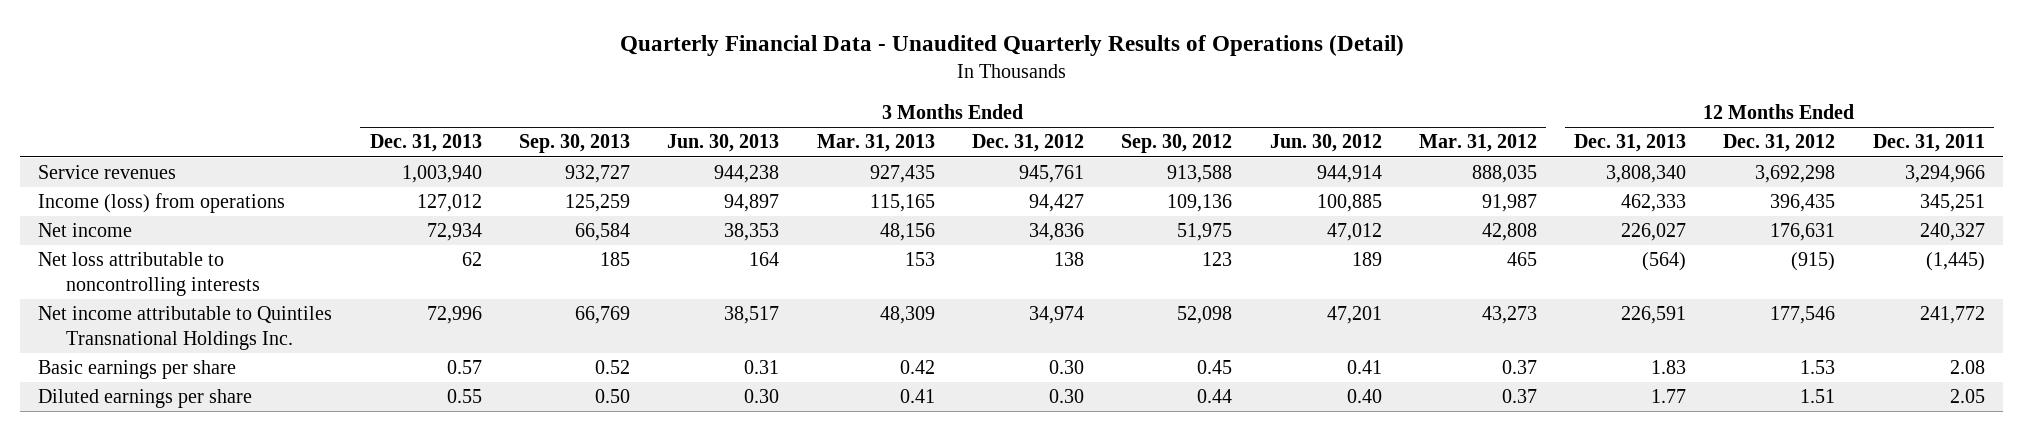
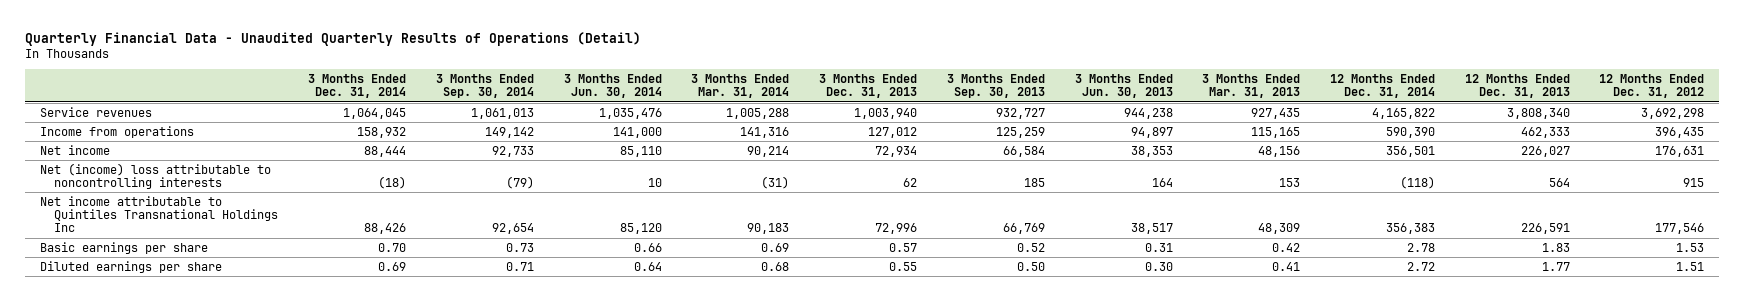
[971,134,1084,153] Dec. 31, 2012 -> none
[1121,134,1233,154] Sep. 30, 2012 -> none
[1269,134,1382,153] Jun. 30, 2012 -> none
[1418,134,1537,153] Mar. 31, 2012 -> none
[1872,134,1985,153] Dec. 31, 2011 -> none
none -> [308,74,407,99] 3 Months Ended Dec. 31, 2014
none -> [435,74,534,99] 3 Months Ended Sep. 30, 2014
none -> [563,74,662,99] 3 Months Ended Jun. 30, 2014
none -> [691,74,790,99] 3 Months Ended Mar. 31, 2014
none -> [1329,74,1435,99] 12 Months Ended Dec. 31, 2014
[38,193,286,214] Income (loss) from operations -> [40,125,195,138] Income from operations
[38,252,261,296] Net loss attributable to noncontrolling interests -> [40,162,272,189] Net (income) loss attributable to noncontrolling interests
[1642,252,1687,272] (564) -> [1548,177,1570,187] 564
[1791,252,1836,272] (915) -> [1683,177,1705,187] 915
[38,306,333,350] Net income attributable to Quintiles Transnational Holdings Inc. -> [40,195,279,233] Net income attributable to Quintiles Transnational Holdings Inc

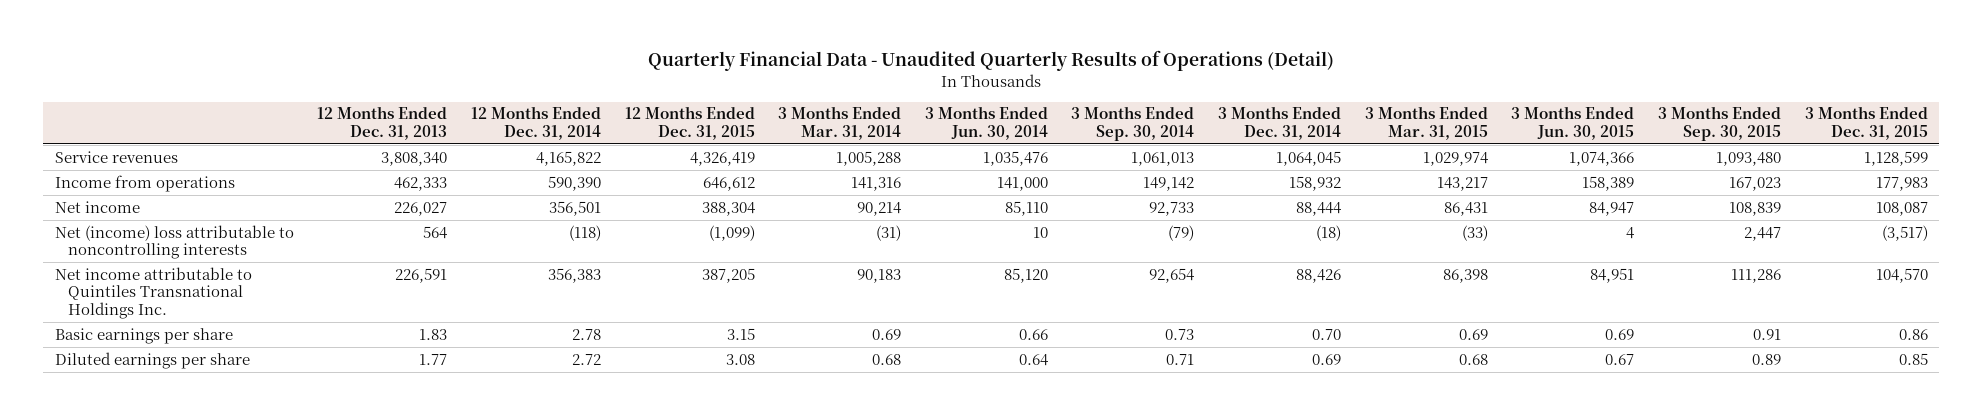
[819,74,918,99] 3 Months Ended Dec. 31, 2013 -> none
[946,74,1045,99] 3 Months Ended Sep. 30, 2013 -> none
[1074,74,1173,99] 3 Months Ended Jun. 30, 2013 -> none
[1202,74,1301,99] 3 Months Ended Mar. 31, 2013 -> none
[1599,74,1705,99] 12 Months Ended Dec. 31, 2012 -> none
none -> [624,106,755,140] 12 Months Ended Dec. 31, 2015
none -> [1364,106,1488,140] 3 Months Ended Mar. 31, 2015
none -> [1511,106,1635,140] 3 Months Ended Jun. 30, 2015
none -> [1657,106,1781,141] 3 Months Ended Sep. 30, 2015
none -> [1804,106,1928,140] 3 Months Ended Dec. 31, 2015
[40,195,279,233] Net income attributable to Quintiles Transnational Holdings Inc -> [54,266,252,319] Net income attributable to Quintiles Transnational Holdings Inc.

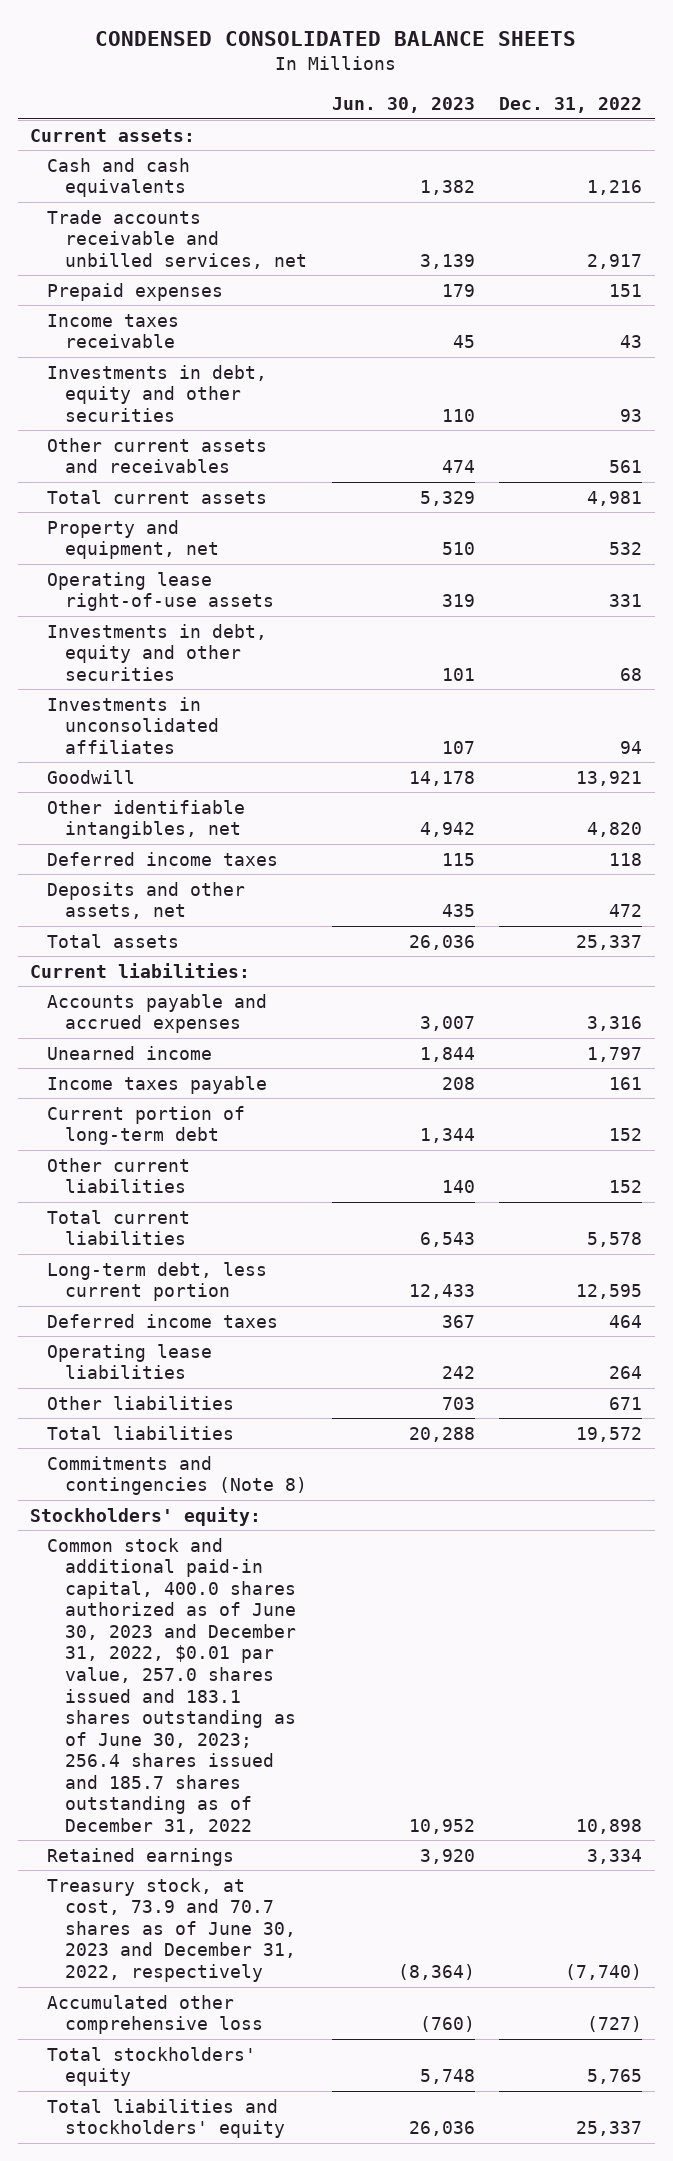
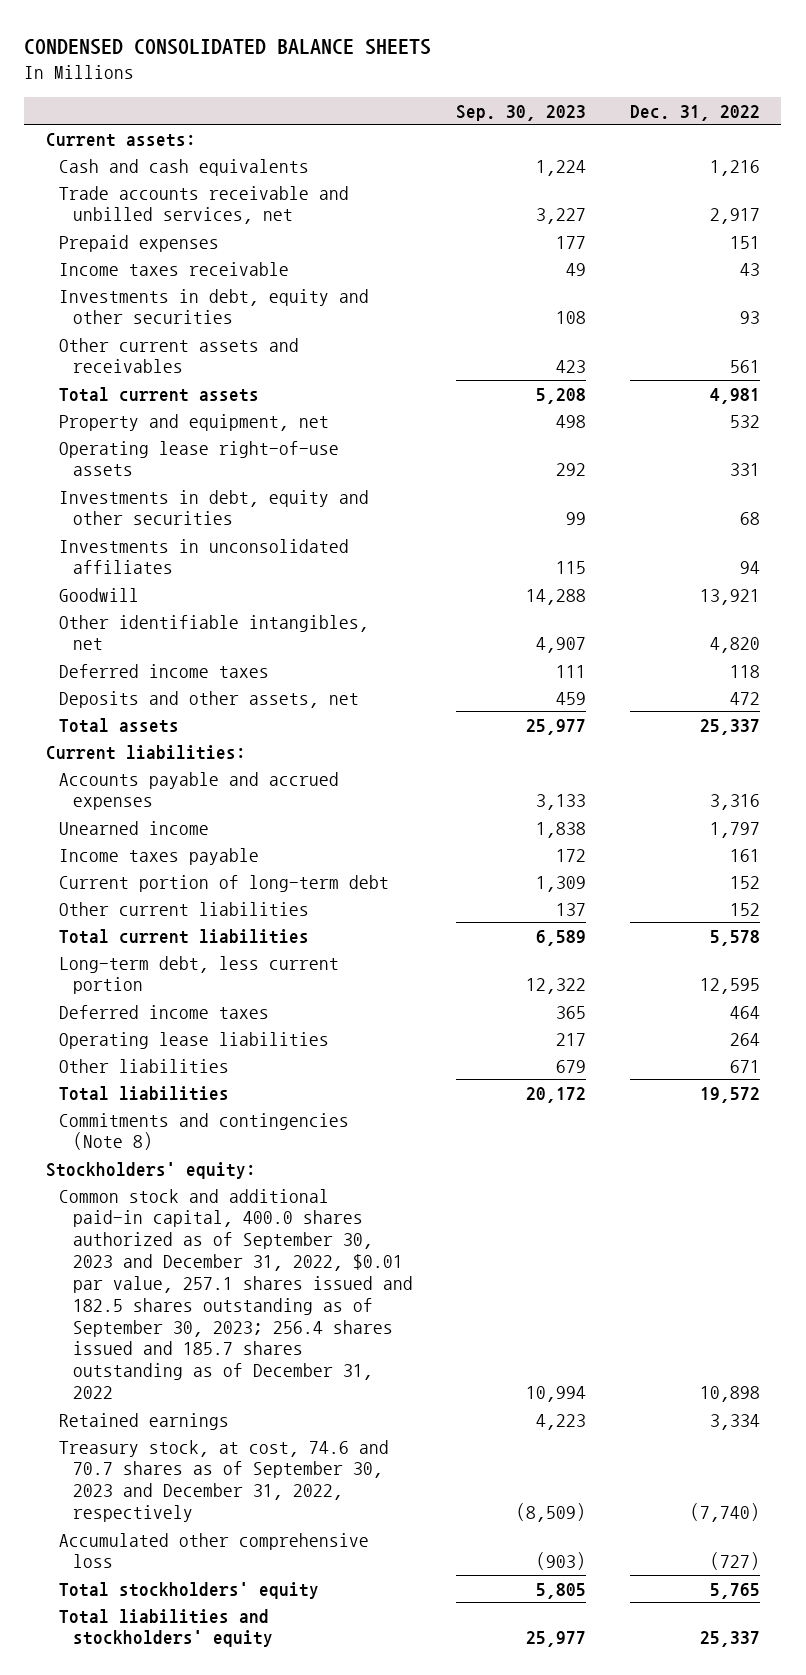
[331,97,475,114] Jun. 30, 2023 -> none
none -> [456,104,587,121] Sep. 30, 2023
[47,1537,296,1834] Common stock and additional paid-in capital, 400.0 shares authorized as of June 30, 2023 and December 31, 2022, $0.01 par value, 257.0 shares issued and 183.1 shares outstanding as of June 30, 2023; 256.4 shares issued and 185.7 shares outstanding as of December 31, 2022 -> [59,1188,413,1400] Common stock and additional paid-in capital, 400.0 shares authorized as of September 30, 2023 and December 31, 2022, $0.01 par value, 257.1 shares issued and 182.5 shares outstanding as of September 30, 2023; 256.4 shares issued and 185.7 shares outstanding as of December 31, 2022
[47,1877,296,1982] Treasury stock, at cost, 73.9 and 70.7 shares as of June 30, 2023 and December 31, 2022, respectively -> [59,1439,390,1523] Treasury stock, at cost, 74.6 and 70.7 shares as of September 30, 2023 and December 31, 2022, respectively

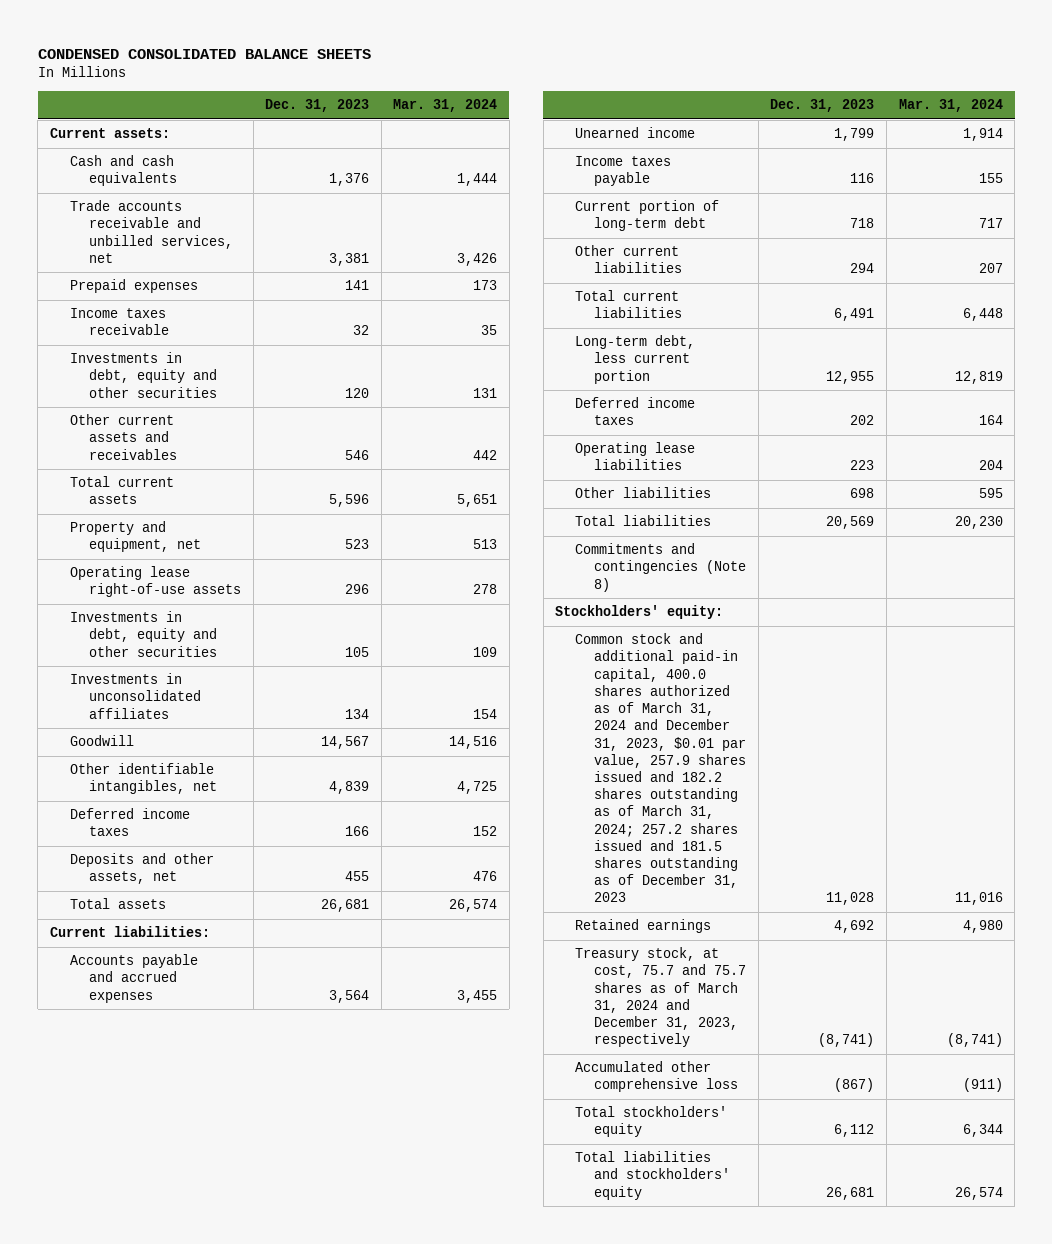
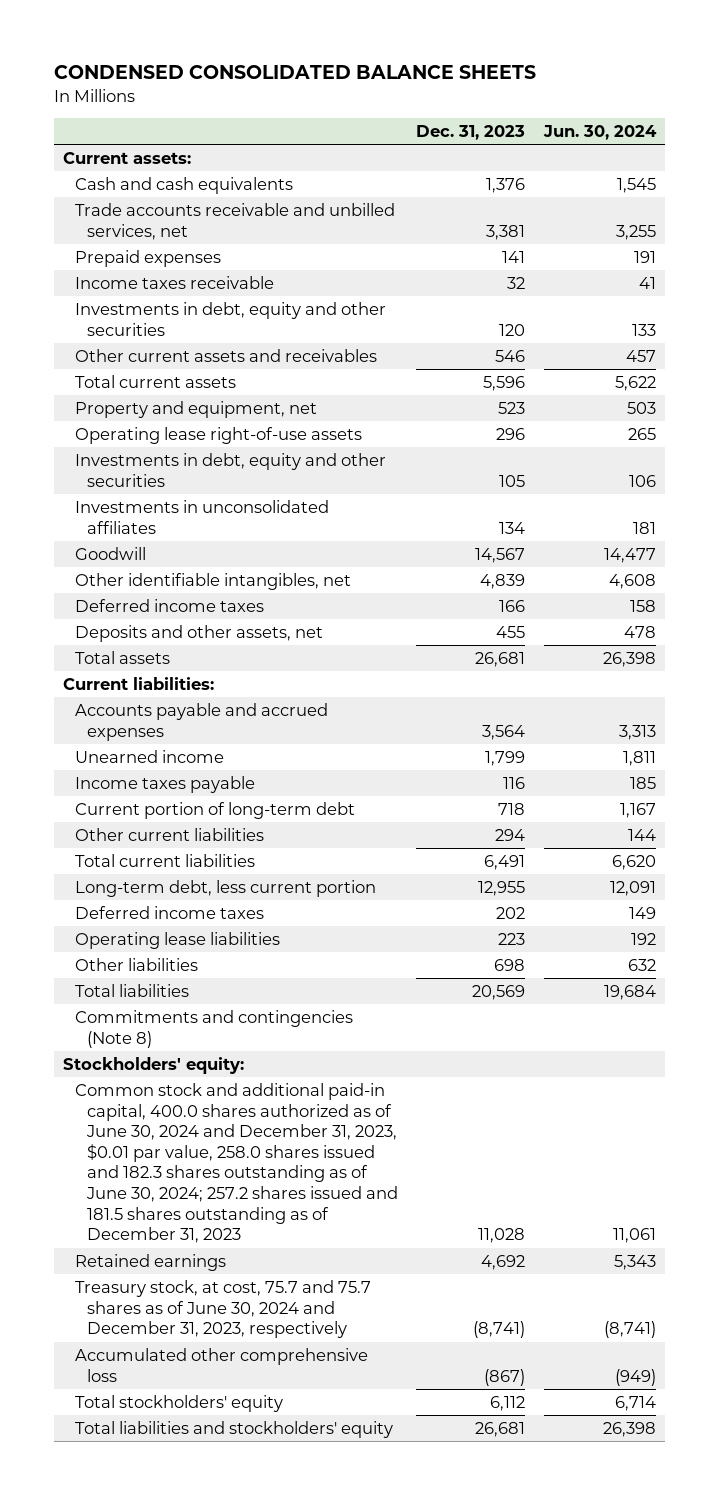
[393,99,498,113] Mar. 31, 2024 -> none
none -> [543,125,658,141] Jun. 30, 2024
[574,633,747,903] Common stock and additional paid-in capital, 400.0 shares authorized as of March 31, 2024 and December 31, 2023, $0.01 par value, 257.9 shares issued and 182.2 shares outstanding as of March 31, 2024; 257.2 shares issued and 181.5 shares outstanding as of December 31, 2023 -> [74,1082,398,1244] Common stock and additional paid-in capital, 400.0 shares authorized as of June 30, 2024 and December 31, 2023, $0.01 par value, 258.0 shares issued and 182.3 shares outstanding as of June 30, 2024; 257.2 shares issued and 181.5 shares outstanding as of December 31, 2023
[574,947,747,1048] Treasury stock, at cost, 75.7 and 75.7 shares as of March 31, 2024 and December 31, 2023, respectively -> [74,1279,371,1339] Treasury stock, at cost, 75.7 and 75.7 shares as of June 30, 2024 and December 31, 2023, respectively

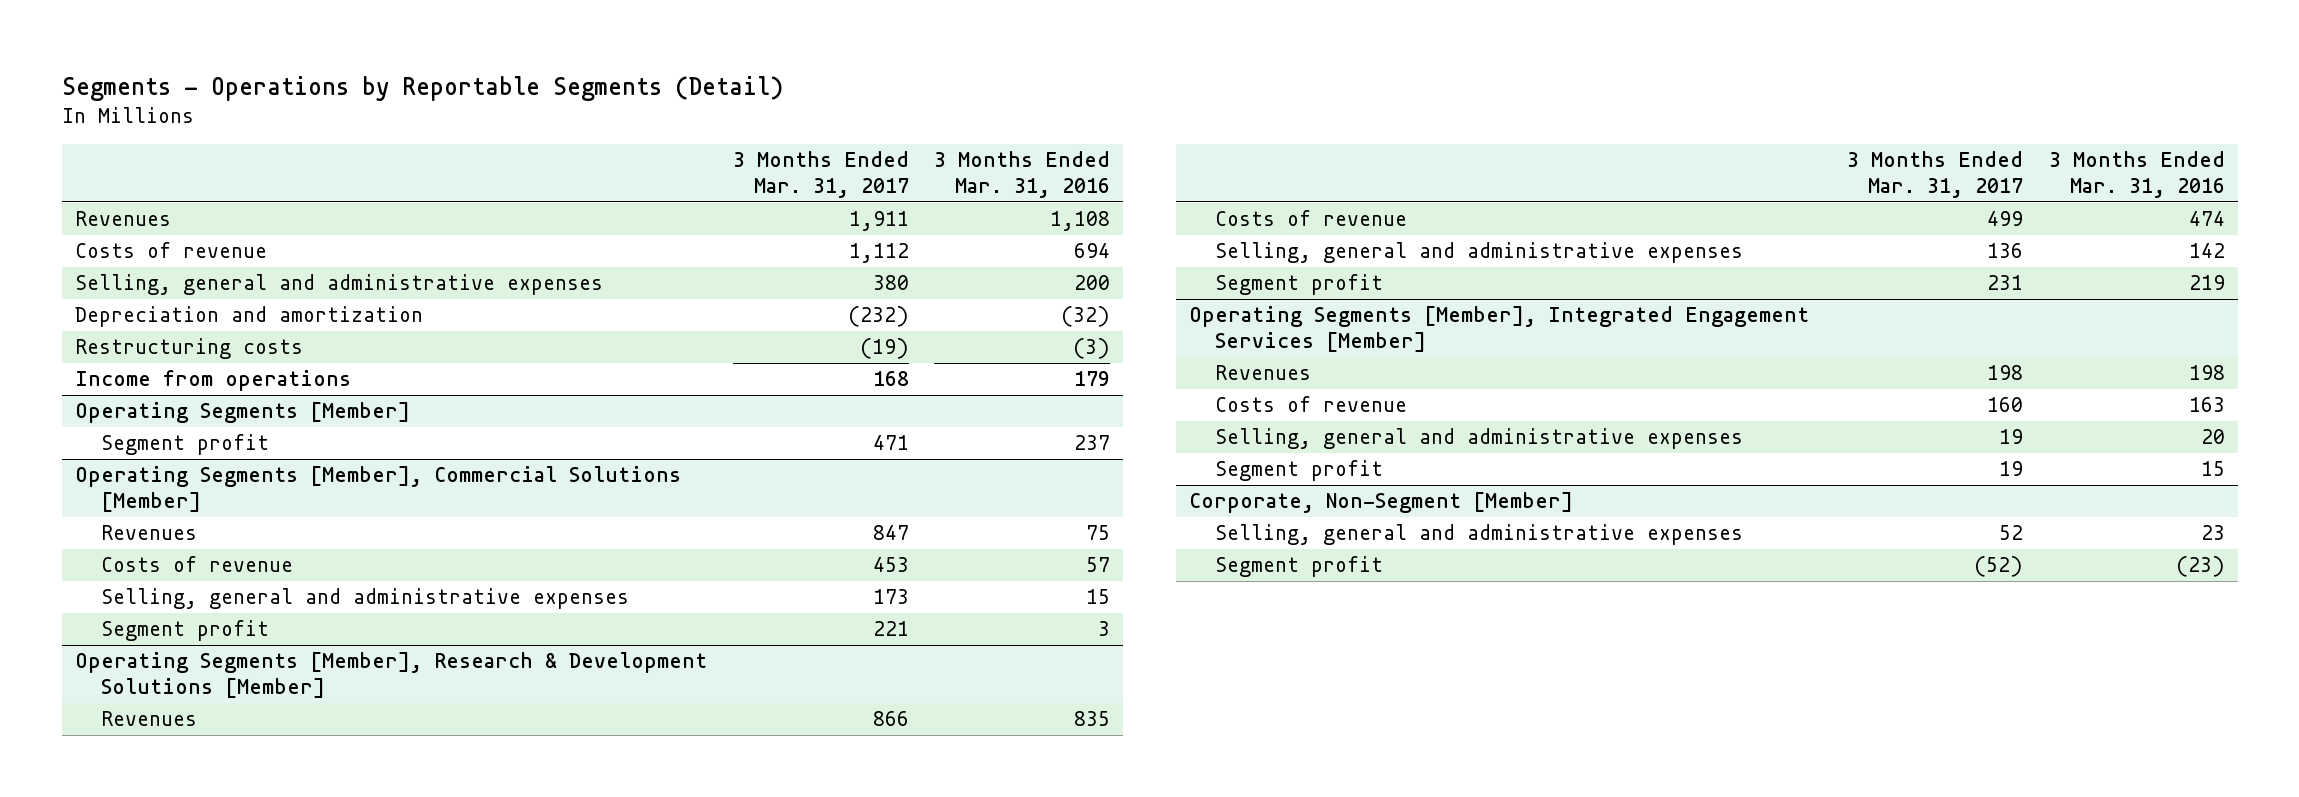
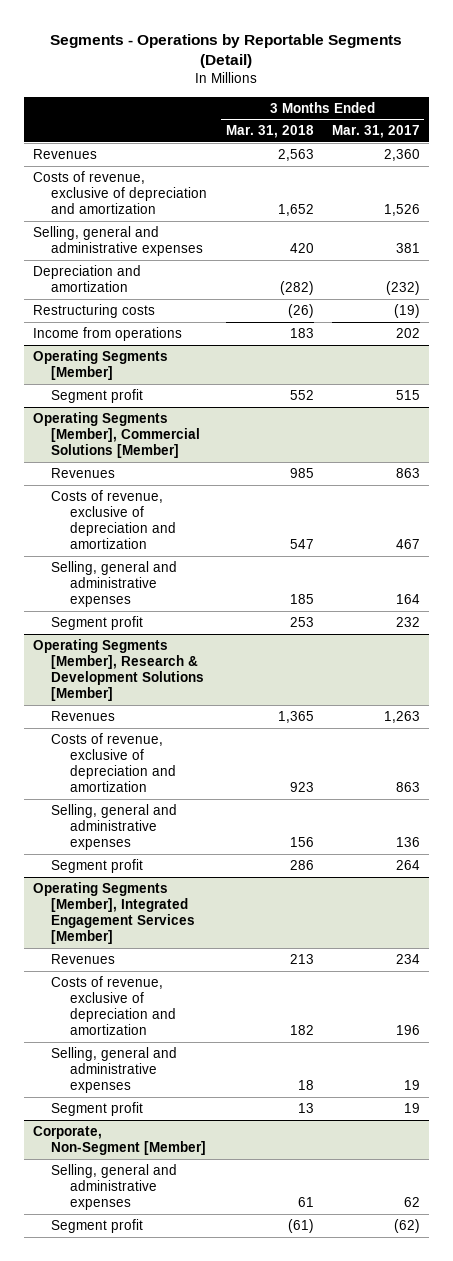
[934,151,1111,198] 3 Months Ended Mar. 31, 2016 -> none
none -> [225,125,314,139] Mar. 31, 2018
[74,242,267,259] Costs of revenue -> none
[848,211,909,232] 1,911 -> [383,148,420,161] 2,360
none -> [33,170,208,214] Costs of revenue, exclusive of depreciation and amortization
[872,275,909,291] 380 -> [395,242,420,253] 381
[872,371,909,387] 168 -> [395,327,420,338] 202
[872,435,909,451] 471 -> [395,389,420,400] 515
[100,556,293,573] Costs of revenue -> none
[872,525,909,541] 847 -> [395,467,420,478] 863
none -> [51,489,176,549] Costs of revenue, exclusive of depreciation and amortization
[872,589,909,605] 173 -> [395,593,420,604] 164
[872,621,909,637] 221 -> [395,616,420,627] 232
[1214,210,1407,227] Costs of revenue -> none
[872,711,909,727] 866 -> [383,710,420,723] 1,263
none -> [51,732,176,792] Costs of revenue, exclusive of depreciation and amortization
[1986,275,2023,291] 231 -> [395,859,420,870] 264
[1214,396,1407,413] Costs of revenue -> none
[1986,365,2023,381] 198 -> [395,953,420,964] 234
none -> [51,975,176,1035] Costs of revenue, exclusive of depreciation and amortization
[1998,525,2023,541] 52 -> [403,1196,420,1207] 62
[1973,556,2023,578] (52) -> [393,1218,420,1233] (62)

